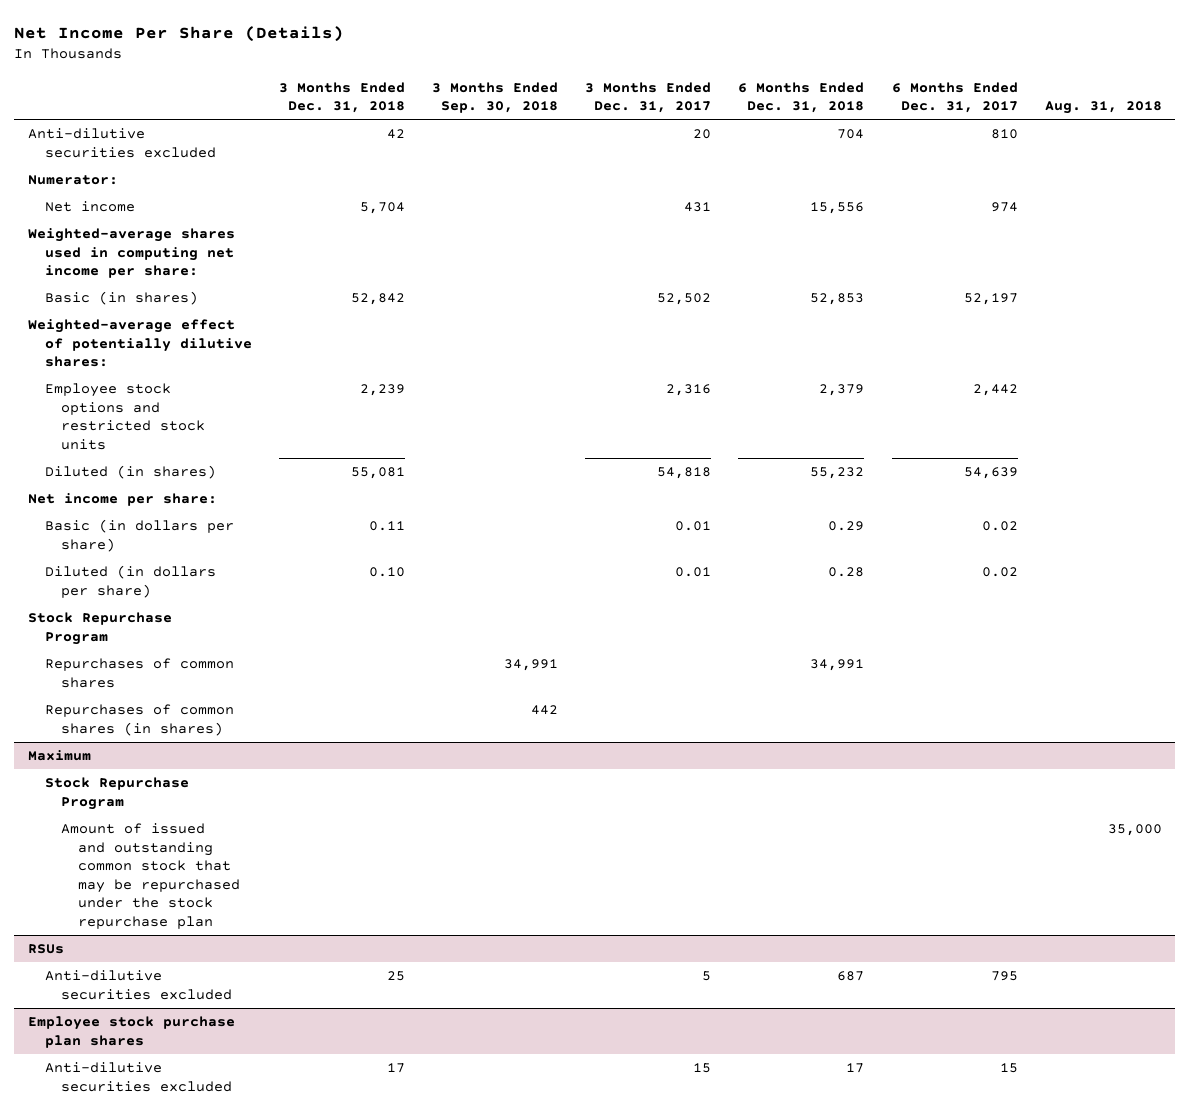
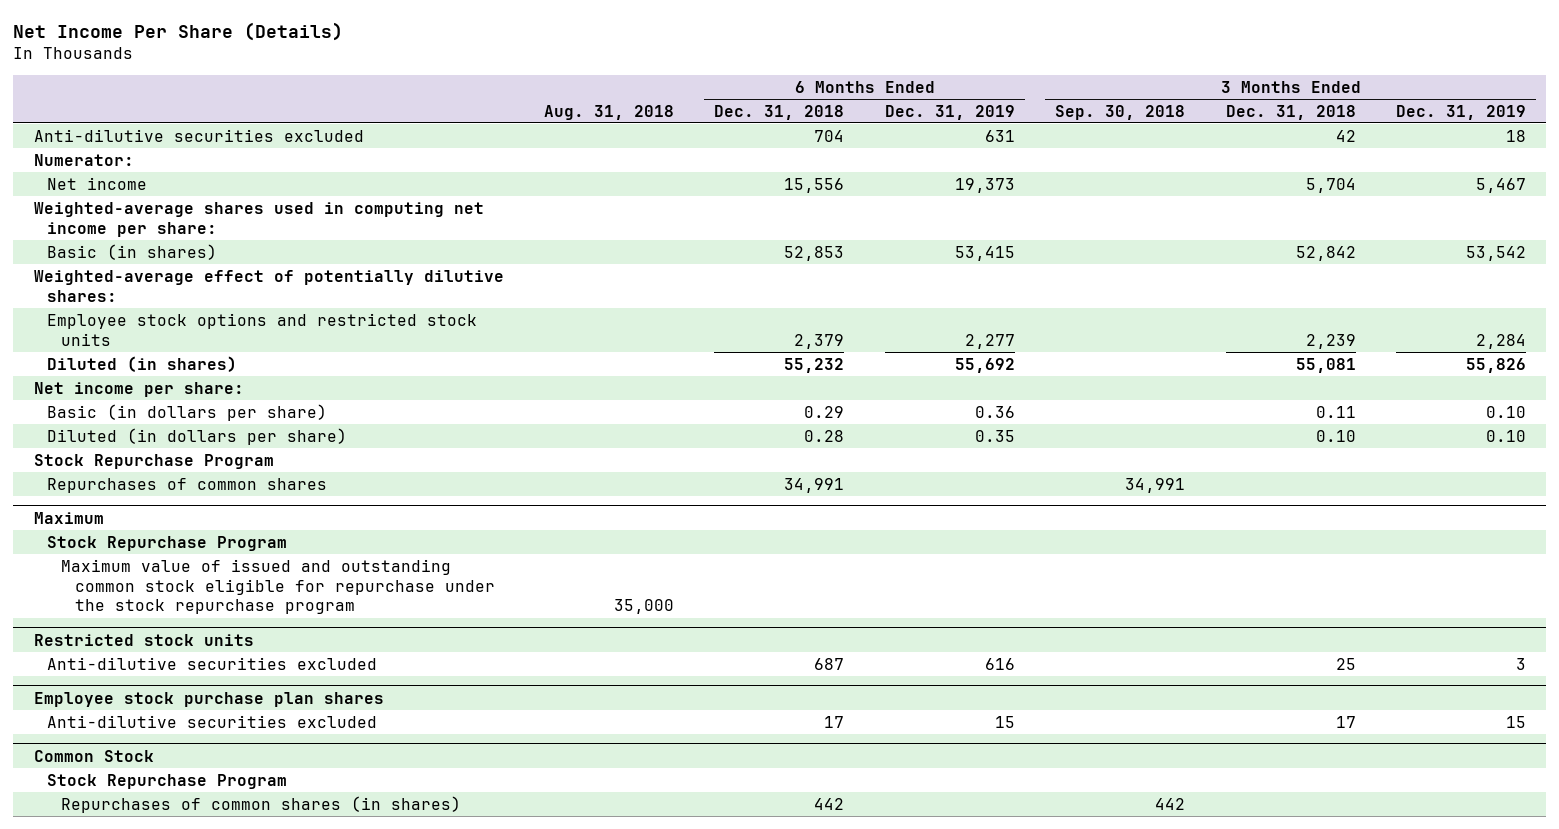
[585,81,712,114] 3 Months Ended Dec. 31, 2017 -> none
[891,81,1018,114] 6 Months Ended Dec. 31, 2017 -> none
none -> [884,104,1015,120] Dec. 31, 2019
none -> [1395,104,1526,120] Dec. 31, 2019
[44,703,234,736] Repurchases of common shares (in shares) -> none
[61,822,240,929] Amount of issued and outstanding common stock that may be repurchased under the stock repurchase plan -> [60,558,495,615] Maximum value of issued and outstanding common stock eligible for repurchase under the stock repurchase program
[27,943,64,954] RSUs -> [33,633,254,646] Restricted stock units
none -> [33,749,154,762] Common Stock
none -> [47,773,288,789] Stock Repurchase Program
none -> [60,795,461,813] Repurchases of common shares (in shares)

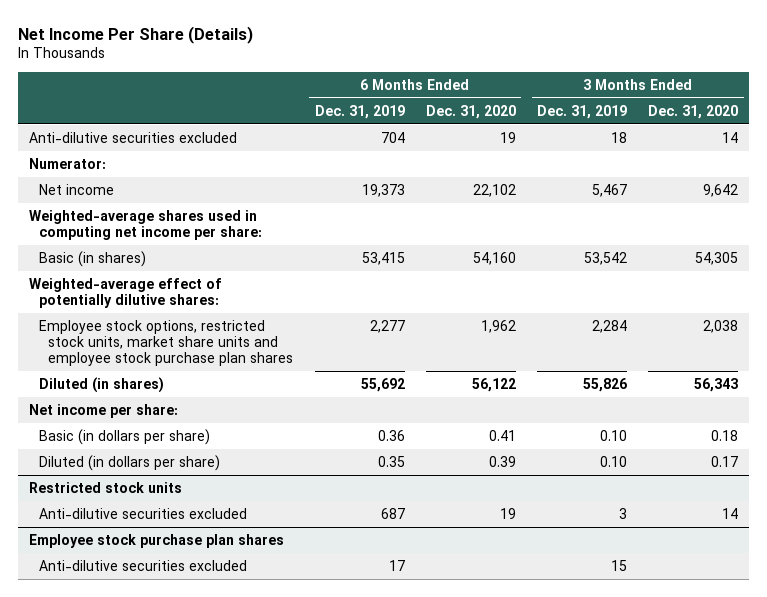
[543,104,674,120] Aug. 31, 2018 -> none
[714,104,845,120] Dec. 31, 2018 -> none
[1055,104,1186,120] Sep. 30, 2018 -> none
[1225,104,1356,120] Dec. 31, 2018 -> none
none -> [425,104,516,119] Dec. 31, 2020
none -> [648,104,739,119] Dec. 31, 2020
[984,129,1015,142] 631 -> [380,131,405,143] 704
[47,312,478,346] Employee stock options and restricted stock units -> [38,319,294,366] Employee stock options, restricted stock units, market share units and employee stock purchase plan shares
[33,453,274,469] Stock Repurchase Program -> none
[47,477,328,493] Repurchases of common shares -> none
[33,511,104,524] Maximum -> none
[47,535,288,551] Stock Repurchase Program -> none
[60,558,495,615] Maximum value of issued and outstanding common stock eligible for repurchase under the stock repurchase program -> none
[984,657,1015,670] 616 -> [380,507,405,519] 687
[33,749,154,762] Common Stock -> none
[47,773,288,789] Stock Repurchase Program -> none
[60,795,461,813] Repurchases of common shares (in shares) -> none
[994,715,1015,728] 15 -> [388,559,405,571] 17

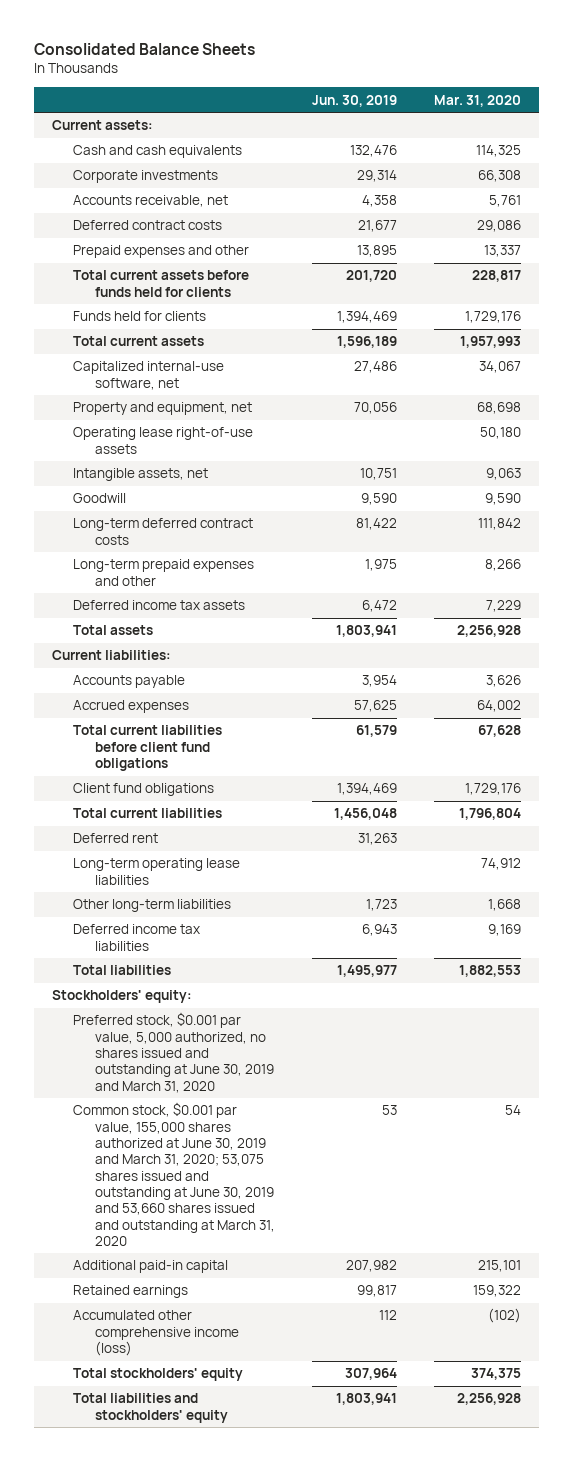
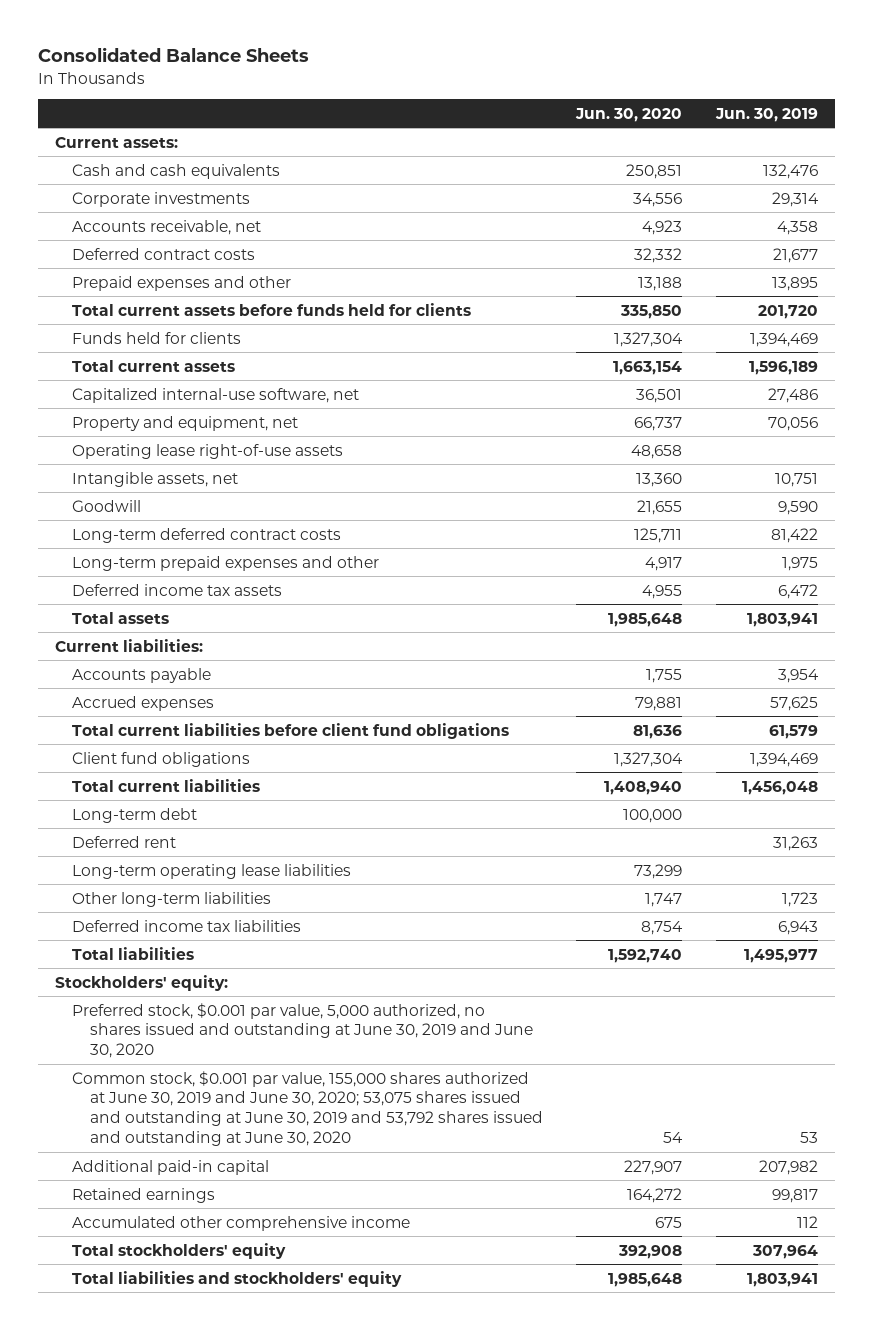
[433,94,521,107] Mar. 31, 2020 -> none
none -> [575,107,683,122] Jun. 30, 2020
none -> [72,807,198,823] Long-term debt
[73,1012,274,1093] Preferred stock, $0.001 par value, 5,000 authorized, no shares issued and outstanding at June 30, 2019 and March 31, 2020 -> [72,1002,533,1059] Preferred stock, $0.001 par value, 5,000 authorized, no shares issued and outstanding at June 30, 2019 and June 30, 2020
[73,1102,275,1247] Common stock, $0.001 par value, 155,000 shares authorized at June 30, 2019 and March 31, 2020; 53,075 shares issued and outstanding at June 30, 2019 and 53,660 shares issued and outstanding at March 31, 2020 -> [72,1070,543,1147] Common stock, $0.001 par value, 155,000 shares authorized at June 30, 2019 and June 30, 2020; 53,075 shares issued and outstanding at June 30, 2019 and 53,792 shares issued and outstanding at June 30, 2020
[73,1310,239,1357] Accumulated other comprehensive income (loss) -> [72,1215,411,1231] Accumulated other comprehensive income

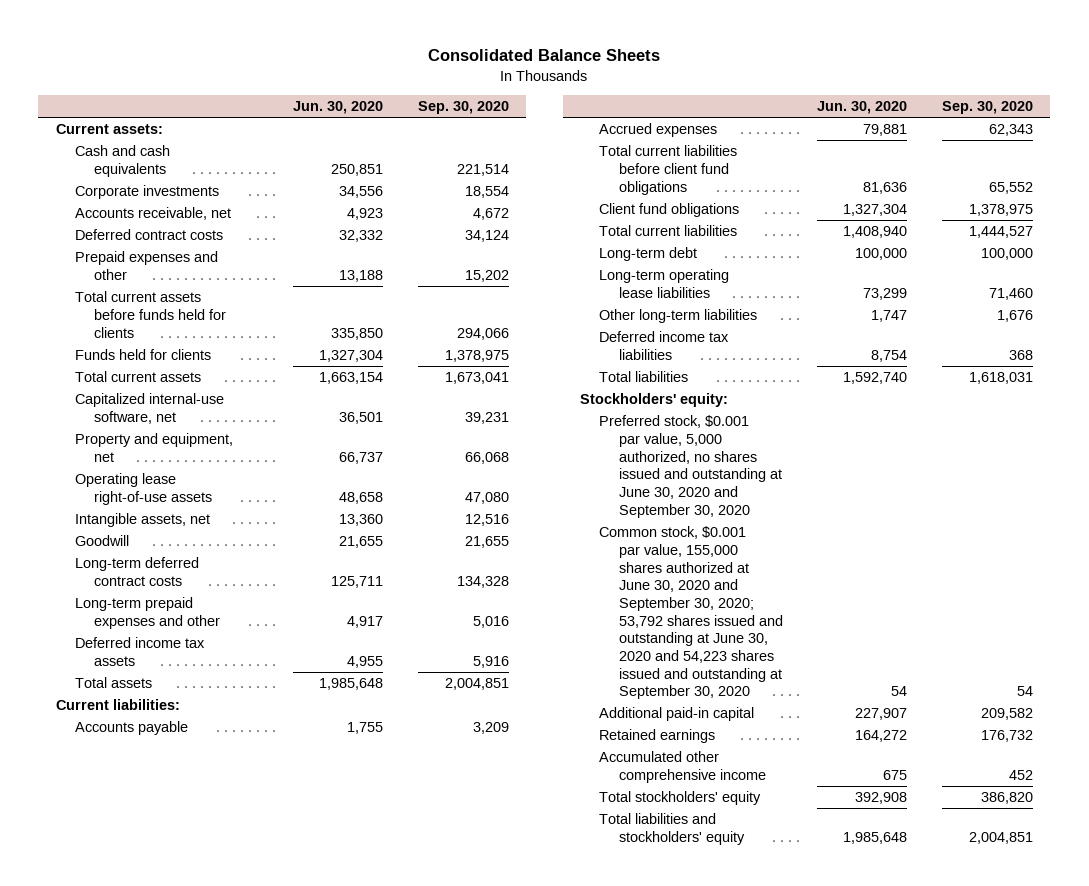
[715,107,819,122] Jun. 30, 2019 -> none
none -> [417,101,509,115] Sep. 30, 2020
[72,835,177,848] Deferred rent -> none
[72,1002,533,1059] Preferred stock, $0.001 par value, 5,000 authorized, no shares issued and outstanding at June 30, 2019 and June 30, 2020 -> [599,415,782,518] Preferred stock, $0.001 par value, 5,000 authorized, no shares issued and outstanding at June 30, 2020 and September 30, 2020
[72,1070,543,1147] Common stock, $0.001 par value, 155,000 shares authorized at June 30, 2019 and June 30, 2020; 53,075 shares issued and outstanding at June 30, 2019 and 53,792 shares issued and outstanding at June 30, 2020 -> [599,526,783,700] Common stock, $0.001 par value, 155,000 shares authorized at June 30, 2020 and September 30, 2020; 53,792 shares issued and outstanding at June 30, 2020 and 54,223 shares issued and outstanding at September 30, 2020

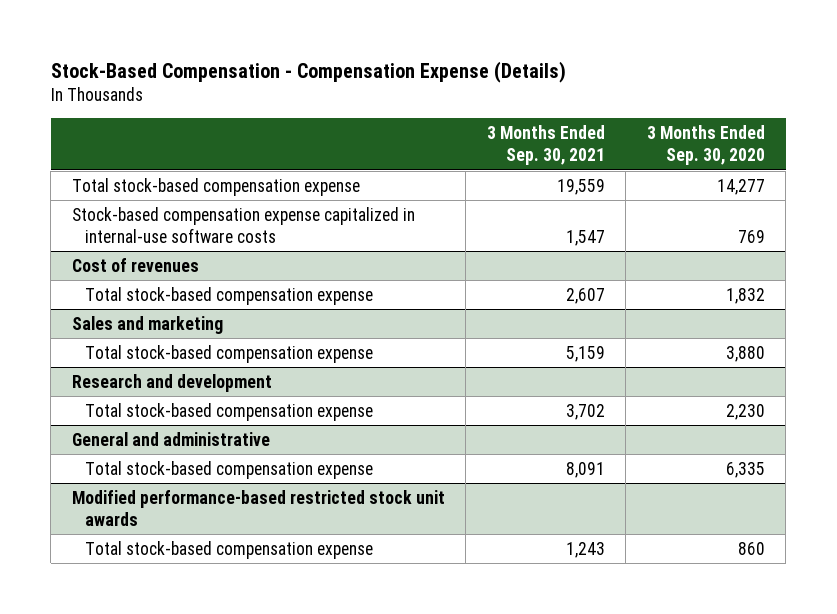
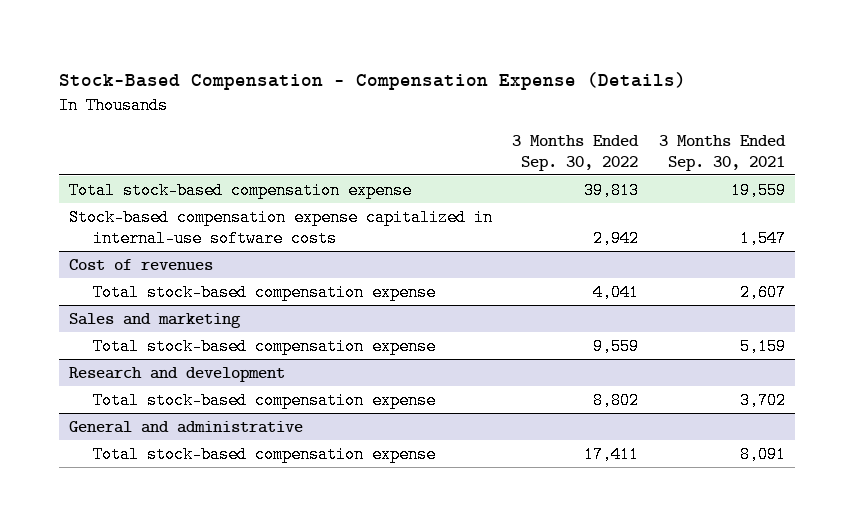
[646,125,765,166] 3 Months Ended Sep. 30, 2020 -> none
none -> [512,134,640,171] 3 Months Ended Sep. 30, 2022
[71,489,445,526] Modified performance-based restricted stock unit awards -> none
[85,540,374,559] Total stock-based compensation expense -> none

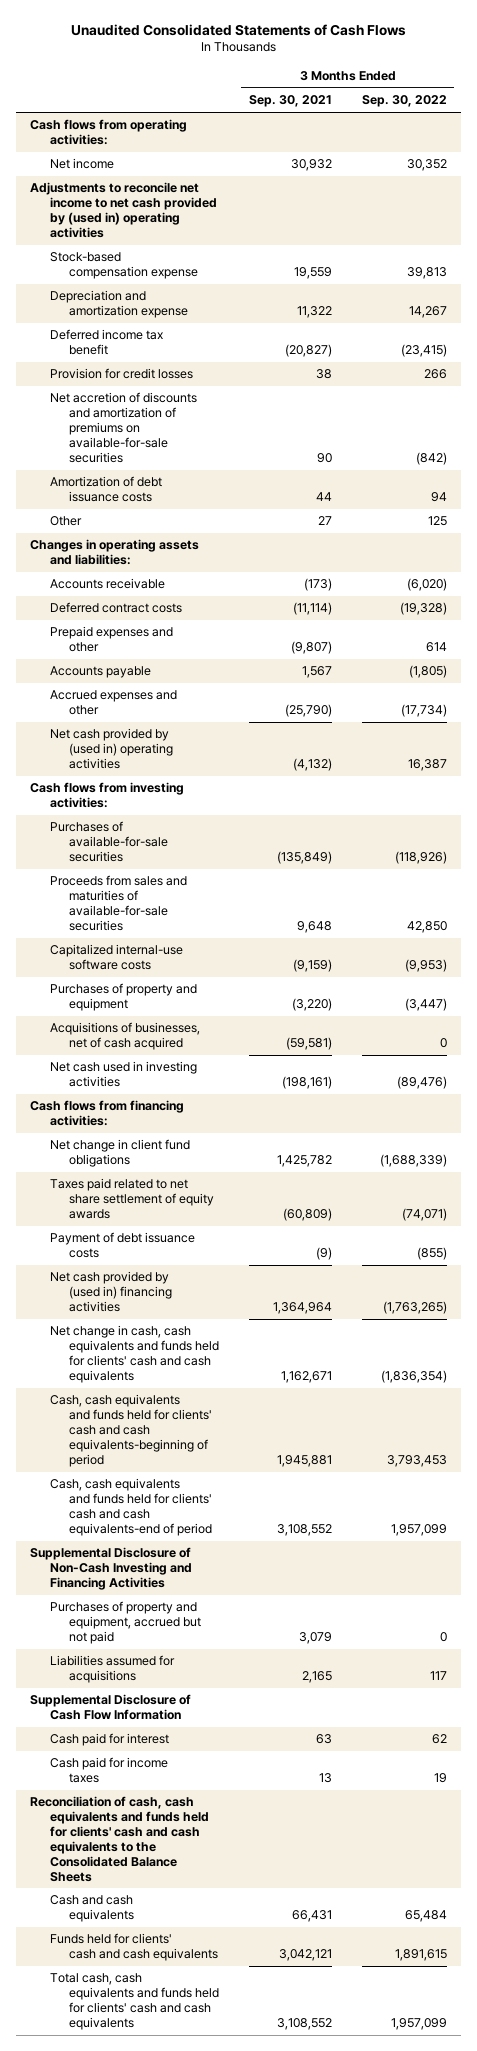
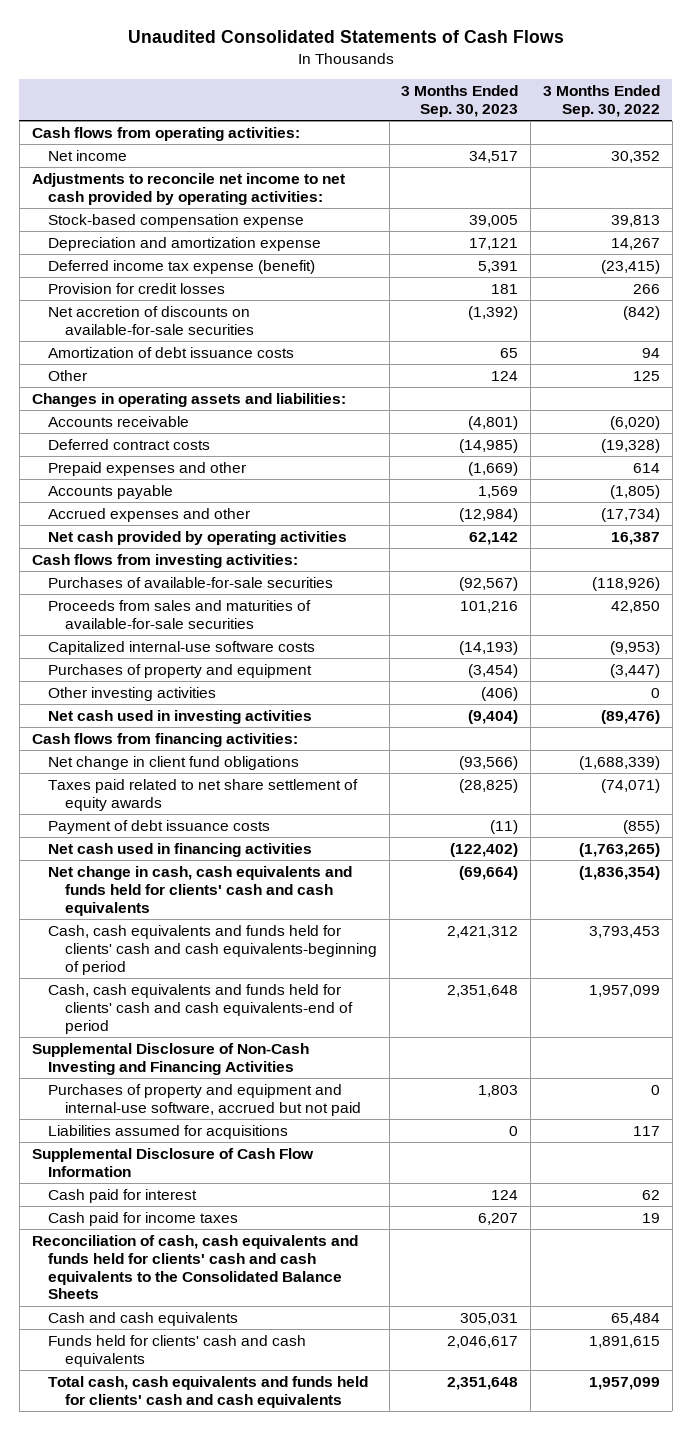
[248,95,332,108] Sep. 30, 2021 -> none
none -> [401,84,519,117] 3 Months Ended Sep. 30, 2023
[30,182,217,239] Adjustments to reconcile net income to net cash provided by (used in) operating activities -> [31,172,345,205] Adjustments to reconcile net income to net cash provided by operating activities:
[49,329,163,356] Deferred income tax benefit -> [48,259,316,274] Deferred income tax expense (benefit)
[49,392,197,463] Net accretion of discounts and amortization of premiums on available-for-sale securities -> [48,305,255,335] Net accretion of discounts on available-for-sale securities
[49,728,173,770] Net cash provided by (used in) operating activities -> [48,530,348,545] Net cash provided by operating activities
[49,1022,200,1051] Acquisitions of businesses, net of cash acquired -> none
none -> [48,686,217,701] Other investing activities
[49,1271,172,1313] Net cash provided by (used in) financing activities -> [48,842,313,857] Net cash used in financing activities
[49,1601,201,1645] Purchases of property and equipment, accrued but not paid -> [48,1083,362,1116] Purchases of property and equipment and internal-use software, accrued but not paid

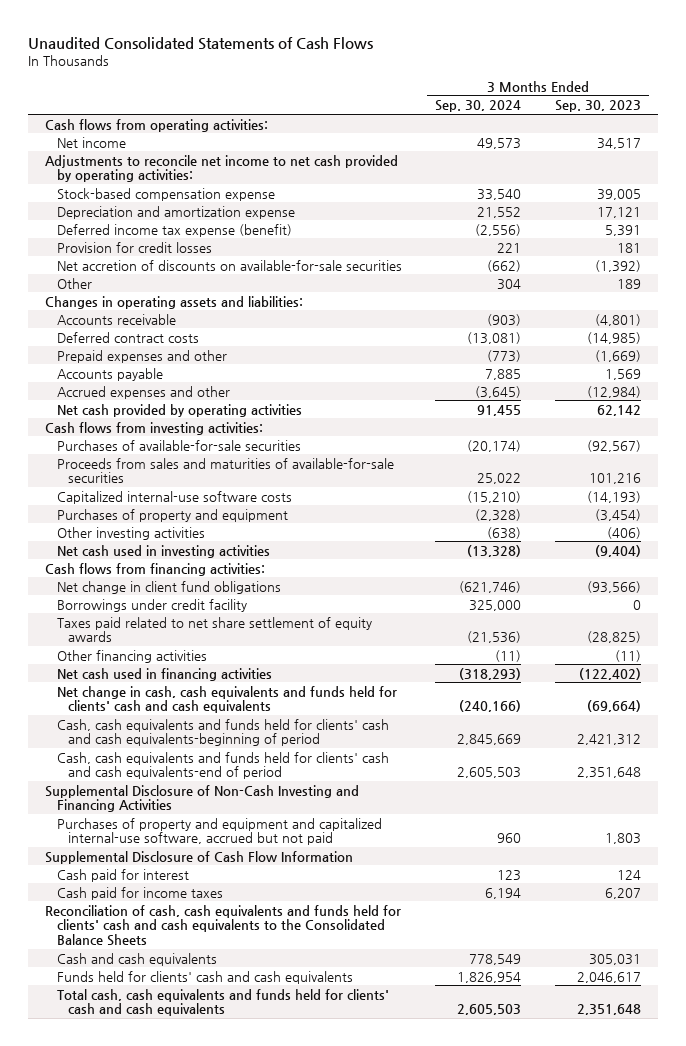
[542,84,660,117] 3 Months Ended Sep. 30, 2022 -> none
none -> [435,100,522,113] Sep. 30, 2024
[48,346,295,358] Amortization of debt issuance costs -> none
[491,370,519,381] 124 -> [617,278,642,289] 189
none -> [56,598,247,612] Borrowings under credit facility
[48,819,271,834] Payment of debt issuance costs -> none
none -> [56,649,207,663] Other financing activities
[48,1124,289,1139] Liabilities assumed for acquisitions -> none
[48,1083,362,1116] Purchases of property and equipment and internal-use software, accrued but not paid -> [56,817,382,846] Purchases of property and equipment and capitalized internal-use software, accrued but not paid

